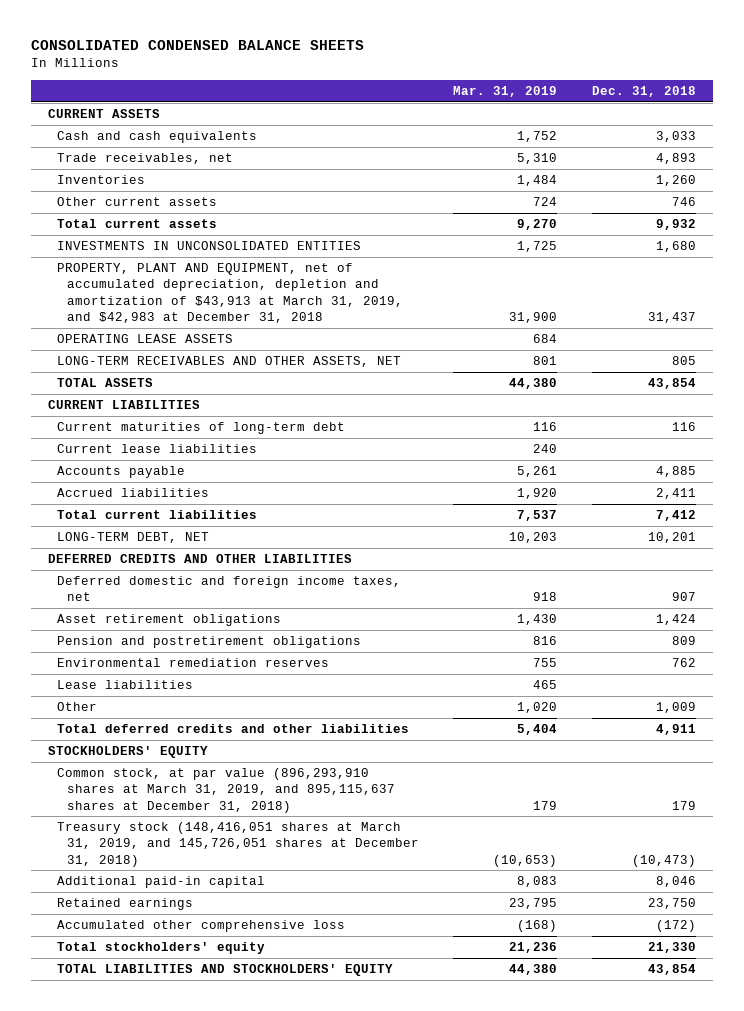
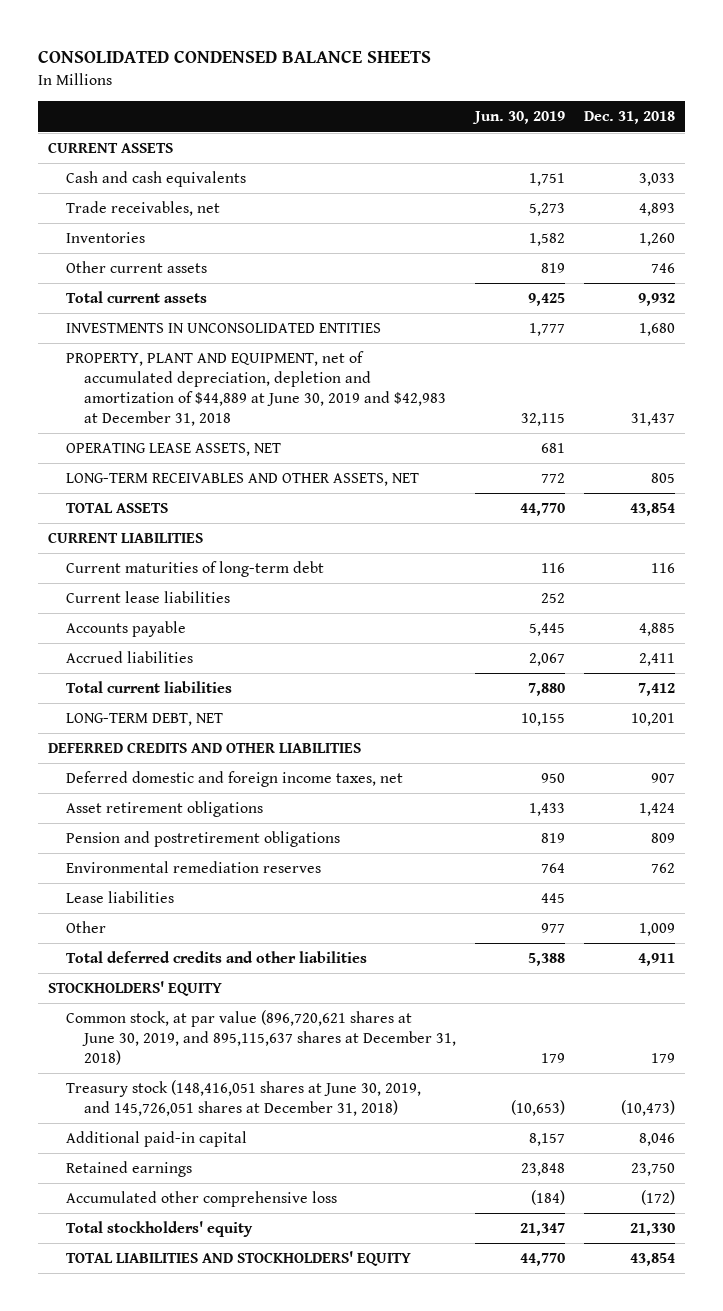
[453,85,558,97] Mar. 31, 2019 -> none
none -> [472,111,566,125] Jun. 30, 2019
[57,262,403,323] PROPERTY, PLANT AND EQUIPMENT, net of accumulated depreciation, depletion and amortization of $43,913 at March 31, 2019, and $42,983 at December 31, 2018 -> [65,351,446,427] PROPERTY, PLANT AND EQUIPMENT, net of accumulated depreciation, depletion and amortization of $44,889 at June 30, 2019 and $42,983 at December 31, 2018
[57,333,234,343] OPERATING LEASE ASSETS -> [65,443,281,457] OPERATING LEASE ASSETS, NET
[57,767,395,813] Common stock, at par value (896,293,910 shares at March 31, 2019, and 895,115,637 shares at December 31, 2018) -> [65,1010,456,1066] Common stock, at par value (896,720,621 shares at June 30, 2019, and 895,115,637 shares at December 31, 2018)
[57,821,419,867] Treasury stock (148,416,051 shares at March 31, 2019, and 145,726,051 shares at December 31, 2018) -> [65,1080,421,1117] Treasury stock (148,416,051 shares at June 30, 2019, and 145,726,051 shares at December 31, 2018)

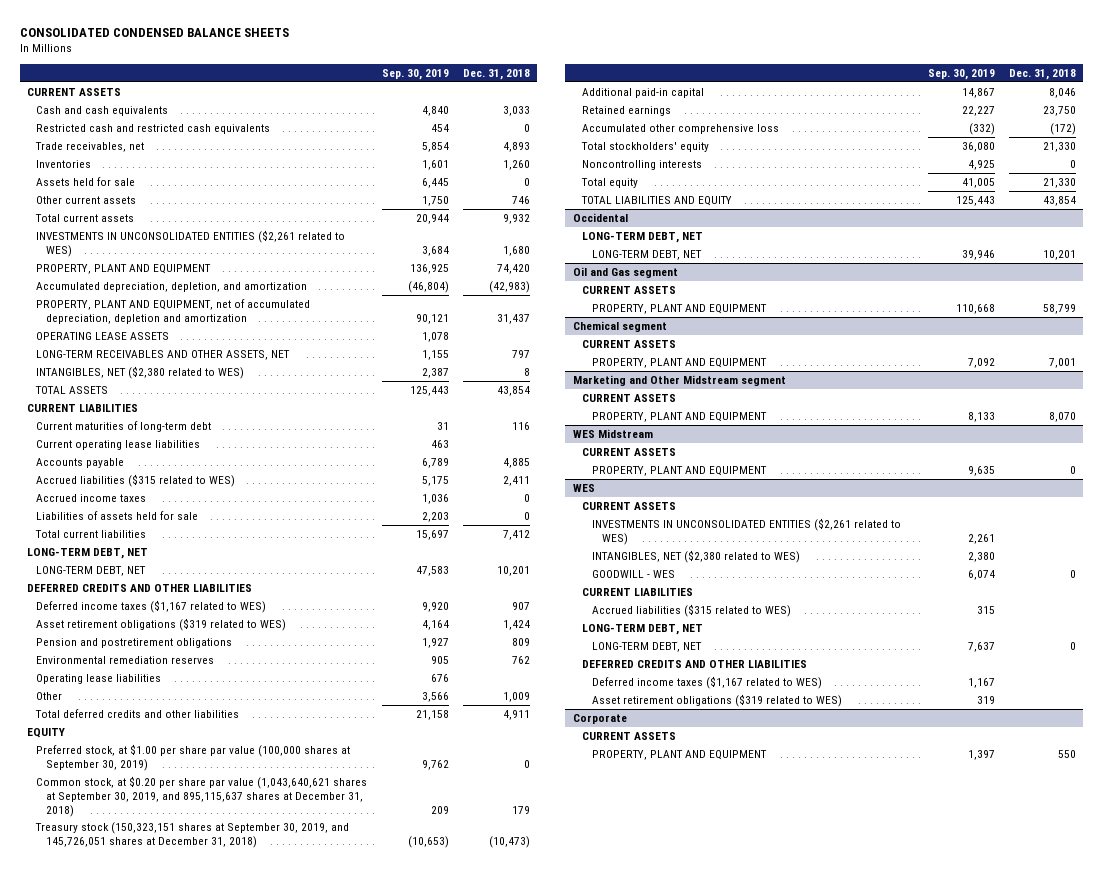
[472,111,566,125] Jun. 30, 2019 -> none
none -> [381,68,449,80] Sep. 30, 2019
none -> [36,123,271,134] Restricted cash and restricted cash equivalents
none -> [36,176,136,186] Assets held for sale
[65,323,381,334] INVESTMENTS IN UNCONSOLIDATED ENTITIES -> [36,229,346,257] INVESTMENTS IN UNCONSOLIDATED ENTITIES ($2,261 related to WES)
none -> [36,263,212,274] PROPERTY, PLANT AND EQUIPMENT
none -> [36,281,308,292] Accumulated depreciation, depletion, and amortization
[65,351,446,427] PROPERTY, PLANT AND EQUIPMENT, net of accumulated depreciation, depletion and amortization of $44,889 at June 30, 2019 and $42,983 at December 31, 2018 -> [36,298,311,324] PROPERTY, PLANT AND EQUIPMENT, net of accumulated depreciation, depletion and amortization
[65,443,281,457] OPERATING LEASE ASSETS, NET -> [36,331,170,340] OPERATING LEASE ASSETS
[651,473,676,484] 805 -> [512,349,531,358] 797
none -> [36,365,245,379] INTANGIBLES, NET ($2,380 related to WES)
[65,591,230,604] Current lease liabilities -> [36,439,201,450] Current operating lease liabilities
[65,651,193,664] Accrued liabilities -> [36,473,236,487] Accrued liabilities ($315 related to WES)
none -> [36,493,147,502] Accrued income taxes
none -> [36,510,199,520] Liabilities of assets held for sale
none -> [26,547,148,559] LONG-TERM DEBT, NET
[65,771,403,788] Deferred domestic and foreign income taxes, net -> [36,599,267,613] Deferred income taxes ($1,167 related to WES)
[65,801,263,818] Asset retirement obligations -> [36,617,287,631] Asset retirement obligations ($319 related to WES)
[65,891,174,904] Lease liabilities -> [36,673,162,684] Operating lease liabilities
[47,981,222,997] STOCKHOLDERS' EQUITY -> [26,727,65,738] EQUITY
none -> [36,743,351,771] Preferred stock, at $1.00 per share par value (100,000 shares at September 30, 2019)
[65,1010,456,1066] Common stock, at par value (896,720,621 shares at June 30, 2019, and 895,115,637 shares at December 31, 2018) -> [36,775,368,817] Common stock, at $0.20 per share par value (1,043,640,621 shares at September 30, 2019, and 895,115,637 shares at December 31, 2018)
[65,1080,421,1117] Treasury stock (148,416,051 shares at June 30, 2019, and 145,726,051 shares at December 31, 2018) -> [35,821,350,848] Treasury stock (150,323,151 shares at September 30, 2019, and 145,726,051 shares at December 31, 2018)
none -> [582,159,703,170] Noncontrolling interests
none -> [581,177,639,188] Total equity
[65,1251,411,1267] TOTAL LIABILITIES AND STOCKHOLDERS' EQUITY -> [581,195,733,206] TOTAL LIABILITIES AND EQUITY
none -> [572,212,628,222] Occidental
none -> [582,231,704,243] LONG-TERM DEBT, NET
none -> [592,249,703,260] LONG-TERM DEBT, NET
none -> [572,266,678,278] Oil and Gas segment
none -> [582,285,677,294] CURRENT ASSETS
none -> [592,303,768,314] PROPERTY, PLANT AND EQUIPMENT
none -> [572,320,667,332] Chemical segment
none -> [582,339,677,348] CURRENT ASSETS
none -> [592,357,768,368] PROPERTY, PLANT AND EQUIPMENT
none -> [572,374,786,386] Marketing and Other Midstream segment
none -> [582,393,677,402] CURRENT ASSETS
none -> [592,411,768,422] PROPERTY, PLANT AND EQUIPMENT
none -> [572,428,653,438] WES Midstream
none -> [582,447,677,456] CURRENT ASSETS
none -> [592,465,768,476] PROPERTY, PLANT AND EQUIPMENT
none -> [572,483,595,492] WES
none -> [582,501,677,510] CURRENT ASSETS
none -> [592,517,902,545] INVESTMENTS IN UNCONSOLIDATED ENTITIES ($2,261 related to WES)
none -> [592,549,801,563] INTANGIBLES, NET ($2,380 related to WES)
none -> [592,569,676,578] GOODWILL - WES
none -> [582,587,694,596] CURRENT LIABILITIES
none -> [592,603,792,617] Accrued liabilities ($315 related to WES)
none -> [582,623,704,635] LONG-TERM DEBT, NET
none -> [592,641,703,652] LONG-TERM DEBT, NET
none -> [582,659,808,668] DEFERRED CREDITS AND OTHER LIABILITIES
none -> [592,675,823,689] Deferred income taxes ($1,167 related to WES)
none -> [592,693,843,707] Asset retirement obligations ($319 related to WES)
none -> [572,713,627,724] Corporate
none -> [582,731,677,740] CURRENT ASSETS
none -> [592,749,768,760] PROPERTY, PLANT AND EQUIPMENT

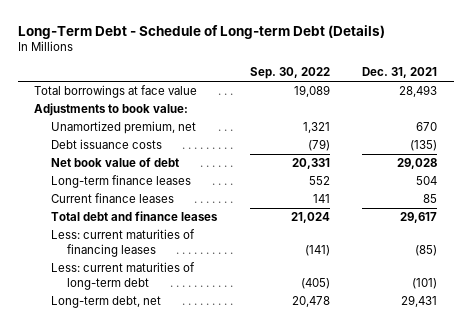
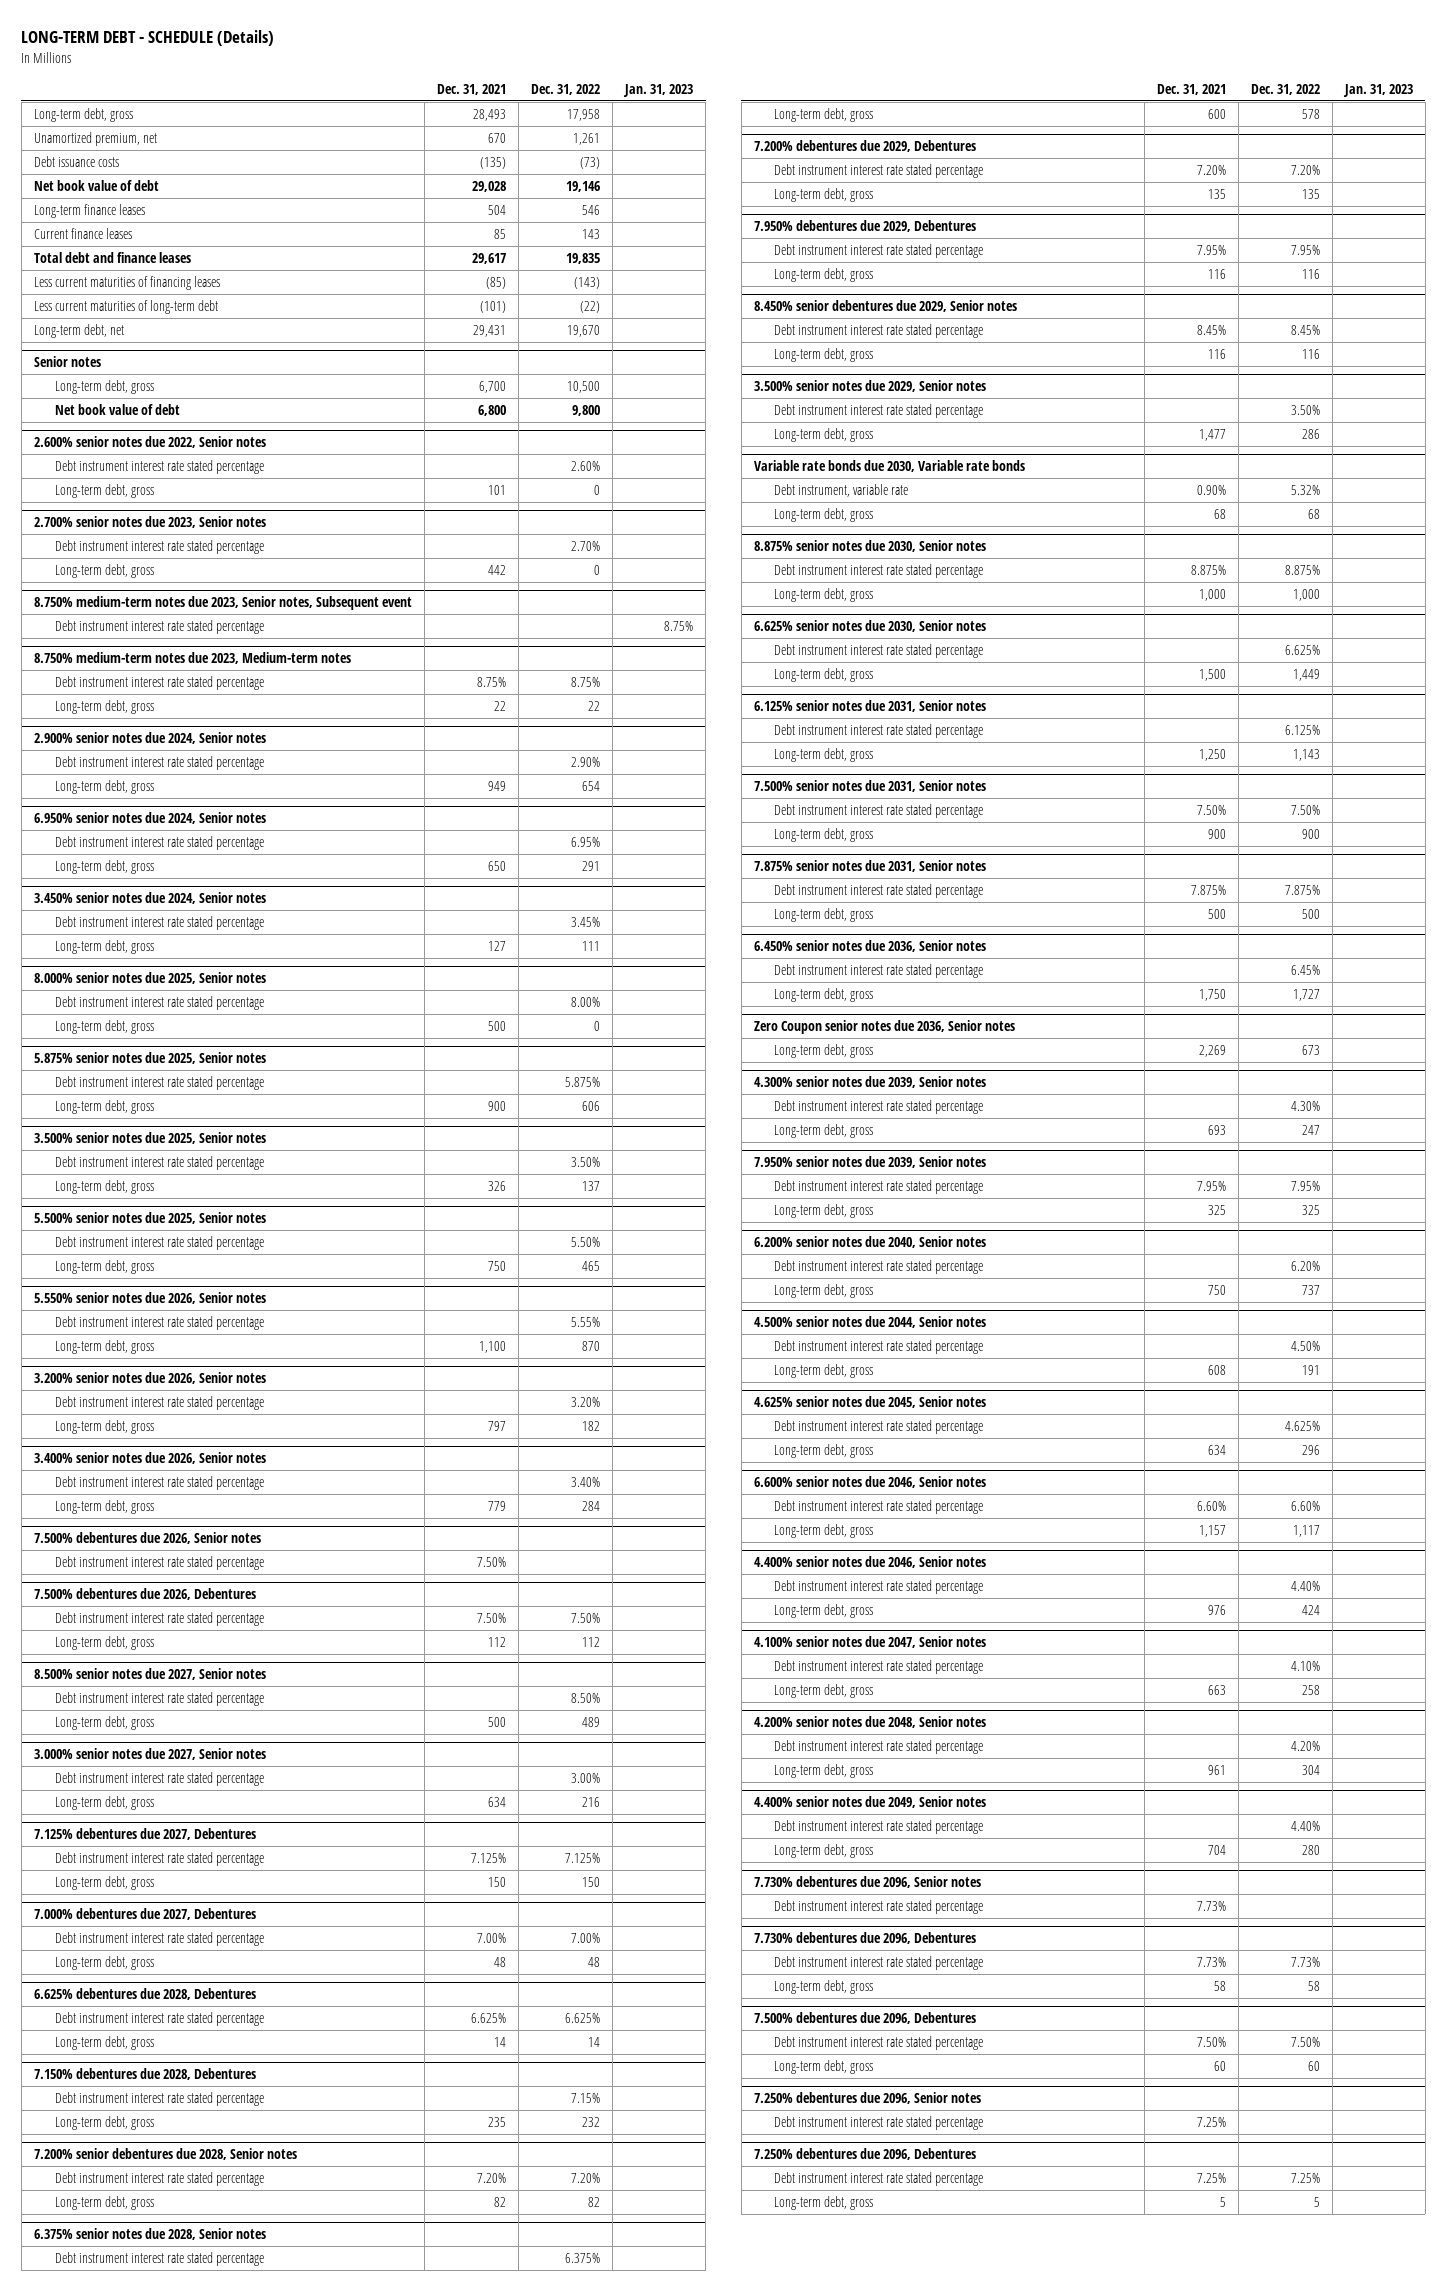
[17,24,385,39] Long-Term Debt - Schedule of Long-term Debt (Details) -> [21,30,275,47] LONG-TERM DEBT - SCHEDULE (Details)
[249,67,330,80] Sep. 30, 2022 -> none
none -> [531,83,601,95] Dec. 31, 2022
none -> [623,83,694,97] Jan. 31, 2023
[34,103,189,117] Adjustments to book value: -> none
[34,85,198,99] Total borrowings at face value -> [33,107,133,122] Long-term debt, gross
[50,229,195,258] Less: current maturities of financing leases -> [33,275,220,290] Less current maturities of financing leases
[50,262,195,291] Less: current maturities of long-term debt -> [33,299,218,314] Less current maturities of long-term debt
none -> [33,356,101,368] Senior notes
none -> [54,379,154,394] Long-term debt, gross
none -> [54,403,180,415] Net book value of debt
none -> [33,436,266,449] 2.600% senior notes due 2022, Senior notes
none -> [54,459,264,474] Debt instrument interest rate stated percentage
none -> [54,483,154,498] Long-term debt, gross
none -> [33,516,266,529] 2.700% senior notes due 2023, Senior notes
none -> [54,539,264,554] Debt instrument interest rate stated percentage
none -> [54,563,154,578] Long-term debt, gross
none -> [33,596,412,611] 8.750% medium-term notes due 2023, Senior notes, Subsequent event
none -> [54,619,264,634] Debt instrument interest rate stated percentage
none -> [33,652,351,665] 8.750% medium-term notes due 2023, Medium-term notes
none -> [54,675,264,690] Debt instrument interest rate stated percentage
none -> [54,699,154,714] Long-term debt, gross
none -> [33,732,266,745] 2.900% senior notes due 2024, Senior notes
none -> [54,755,264,770] Debt instrument interest rate stated percentage
none -> [54,779,154,794] Long-term debt, gross
none -> [33,812,266,825] 6.950% senior notes due 2024, Senior notes
none -> [54,835,264,850] Debt instrument interest rate stated percentage
none -> [54,859,154,874] Long-term debt, gross
none -> [33,892,266,905] 3.450% senior notes due 2024, Senior notes
none -> [54,915,264,930] Debt instrument interest rate stated percentage
none -> [54,939,154,954] Long-term debt, gross
none -> [33,972,266,985] 8.000% senior notes due 2025, Senior notes
none -> [54,995,264,1010] Debt instrument interest rate stated percentage
none -> [54,1019,154,1034] Long-term debt, gross
none -> [33,1052,266,1065] 5.875% senior notes due 2025, Senior notes
none -> [54,1075,264,1090] Debt instrument interest rate stated percentage
none -> [54,1099,154,1114] Long-term debt, gross
none -> [33,1132,266,1145] 3.500% senior notes due 2025, Senior notes
none -> [54,1155,264,1170] Debt instrument interest rate stated percentage
none -> [54,1179,154,1194] Long-term debt, gross
none -> [33,1212,266,1225] 5.500% senior notes due 2025, Senior notes
none -> [54,1235,264,1250] Debt instrument interest rate stated percentage
none -> [54,1259,154,1274] Long-term debt, gross
none -> [33,1292,266,1305] 5.550% senior notes due 2026, Senior notes
none -> [54,1315,264,1330] Debt instrument interest rate stated percentage
none -> [54,1339,154,1354] Long-term debt, gross
none -> [33,1372,266,1385] 3.200% senior notes due 2026, Senior notes
none -> [54,1395,264,1410] Debt instrument interest rate stated percentage
none -> [54,1419,154,1434] Long-term debt, gross
none -> [33,1452,266,1465] 3.400% senior notes due 2026, Senior notes
none -> [54,1475,264,1490] Debt instrument interest rate stated percentage
none -> [54,1499,154,1514] Long-term debt, gross
none -> [33,1532,261,1545] 7.500% debentures due 2026, Senior notes
none -> [54,1555,264,1570] Debt instrument interest rate stated percentage
none -> [33,1588,256,1601] 7.500% debentures due 2026, Debentures
none -> [54,1611,264,1626] Debt instrument interest rate stated percentage
none -> [54,1635,154,1650] Long-term debt, gross
none -> [33,1668,266,1681] 8.500% senior notes due 2027, Senior notes
none -> [54,1691,264,1706] Debt instrument interest rate stated percentage
none -> [54,1715,154,1730] Long-term debt, gross
none -> [33,1748,266,1761] 3.000% senior notes due 2027, Senior notes
none -> [54,1771,264,1786] Debt instrument interest rate stated percentage
none -> [54,1795,154,1810] Long-term debt, gross
none -> [33,1828,256,1841] 7.125% debentures due 2027, Debentures
none -> [54,1851,264,1866] Debt instrument interest rate stated percentage
none -> [54,1875,154,1890] Long-term debt, gross
none -> [33,1908,256,1921] 7.000% debentures due 2027, Debentures
none -> [54,1931,264,1946] Debt instrument interest rate stated percentage
none -> [54,1955,154,1970] Long-term debt, gross
none -> [33,1988,256,2001] 6.625% debentures due 2028, Debentures
none -> [54,2011,264,2026] Debt instrument interest rate stated percentage
none -> [54,2035,154,2050] Long-term debt, gross
none -> [33,2068,256,2081] 7.150% debentures due 2028, Debentures
none -> [54,2091,264,2106] Debt instrument interest rate stated percentage
none -> [54,2115,154,2130] Long-term debt, gross
none -> [33,2148,297,2161] 7.200% senior debentures due 2028, Senior notes
none -> [54,2171,264,2186] Debt instrument interest rate stated percentage
none -> [54,2195,154,2210] Long-term debt, gross
none -> [33,2228,266,2241] 6.375% senior notes due 2028, Senior notes
none -> [54,2251,264,2266] Debt instrument interest rate stated percentage
none -> [774,107,874,122] Long-term debt, gross
none -> [753,140,976,153] 7.200% debentures due 2029, Debentures
none -> [774,163,984,178] Debt instrument interest rate stated percentage
none -> [774,187,874,202] Long-term debt, gross
none -> [753,220,976,233] 7.950% debentures due 2029, Debentures
none -> [774,243,984,258] Debt instrument interest rate stated percentage
none -> [774,267,874,282] Long-term debt, gross
none -> [753,300,1017,313] 8.450% senior debentures due 2029, Senior notes
none -> [774,323,984,338] Debt instrument interest rate stated percentage
none -> [774,347,874,362] Long-term debt, gross
none -> [753,380,986,393] 3.500% senior notes due 2029, Senior notes
none -> [774,403,984,418] Debt instrument interest rate stated percentage
none -> [774,427,874,442] Long-term debt, gross
none -> [753,460,1025,473] Variable rate bonds due 2030, Variable rate bonds
none -> [774,483,909,497] Debt instrument, variable rate
none -> [774,507,874,522] Long-term debt, gross
none -> [753,540,986,553] 8.875% senior notes due 2030, Senior notes
none -> [774,563,984,578] Debt instrument interest rate stated percentage
none -> [774,587,874,602] Long-term debt, gross
none -> [753,620,986,633] 6.625% senior notes due 2030, Senior notes
none -> [774,643,984,658] Debt instrument interest rate stated percentage
none -> [774,667,874,682] Long-term debt, gross
none -> [753,700,986,713] 6.125% senior notes due 2031, Senior notes
none -> [774,723,984,738] Debt instrument interest rate stated percentage
none -> [774,747,874,762] Long-term debt, gross
none -> [753,780,986,793] 7.500% senior notes due 2031, Senior notes
none -> [774,803,984,818] Debt instrument interest rate stated percentage
none -> [774,827,874,842] Long-term debt, gross
none -> [753,860,986,873] 7.875% senior notes due 2031, Senior notes
none -> [774,883,984,898] Debt instrument interest rate stated percentage
none -> [774,907,874,922] Long-term debt, gross
none -> [753,940,986,953] 6.450% senior notes due 2036, Senior notes
none -> [774,963,984,978] Debt instrument interest rate stated percentage
none -> [774,987,874,1002] Long-term debt, gross
none -> [753,1020,1015,1035] Zero Coupon senior notes due 2036, Senior notes
none -> [774,1043,874,1058] Long-term debt, gross
none -> [753,1076,986,1089] 4.300% senior notes due 2039, Senior notes
none -> [774,1099,984,1114] Debt instrument interest rate stated percentage
none -> [774,1123,874,1138] Long-term debt, gross
none -> [753,1156,986,1169] 7.950% senior notes due 2039, Senior notes
none -> [774,1179,984,1194] Debt instrument interest rate stated percentage
none -> [774,1203,874,1218] Long-term debt, gross
none -> [753,1236,986,1249] 6.200% senior notes due 2040, Senior notes
none -> [774,1259,984,1274] Debt instrument interest rate stated percentage
none -> [774,1283,874,1298] Long-term debt, gross
none -> [753,1316,986,1329] 4.500% senior notes due 2044, Senior notes
none -> [774,1339,984,1354] Debt instrument interest rate stated percentage
none -> [774,1363,874,1378] Long-term debt, gross
none -> [753,1396,986,1409] 4.625% senior notes due 2045, Senior notes
none -> [774,1419,984,1434] Debt instrument interest rate stated percentage
none -> [774,1443,874,1458] Long-term debt, gross
none -> [753,1476,986,1489] 6.600% senior notes due 2046, Senior notes
none -> [774,1499,984,1514] Debt instrument interest rate stated percentage
none -> [774,1523,874,1538] Long-term debt, gross
none -> [753,1556,986,1569] 4.400% senior notes due 2046, Senior notes
none -> [774,1579,984,1594] Debt instrument interest rate stated percentage
none -> [774,1603,874,1618] Long-term debt, gross
none -> [753,1636,986,1649] 4.100% senior notes due 2047, Senior notes
none -> [774,1659,984,1674] Debt instrument interest rate stated percentage
none -> [774,1683,874,1698] Long-term debt, gross
none -> [753,1716,986,1729] 4.200% senior notes due 2048, Senior notes
none -> [774,1739,984,1754] Debt instrument interest rate stated percentage
none -> [774,1763,874,1778] Long-term debt, gross
none -> [753,1796,986,1809] 4.400% senior notes due 2049, Senior notes
none -> [774,1819,984,1834] Debt instrument interest rate stated percentage
none -> [774,1843,874,1858] Long-term debt, gross
none -> [753,1876,981,1889] 7.730% debentures due 2096, Senior notes
none -> [774,1899,984,1914] Debt instrument interest rate stated percentage
none -> [753,1932,976,1945] 7.730% debentures due 2096, Debentures
none -> [774,1955,984,1970] Debt instrument interest rate stated percentage
none -> [774,1979,874,1994] Long-term debt, gross
none -> [753,2012,976,2025] 7.500% debentures due 2096, Debentures
none -> [774,2035,984,2050] Debt instrument interest rate stated percentage
none -> [774,2059,874,2074] Long-term debt, gross
none -> [753,2092,981,2105] 7.250% debentures due 2096, Senior notes
none -> [774,2115,984,2130] Debt instrument interest rate stated percentage
none -> [753,2148,976,2161] 7.250% debentures due 2096, Debentures
none -> [774,2171,984,2186] Debt instrument interest rate stated percentage
none -> [774,2195,874,2210] Long-term debt, gross

